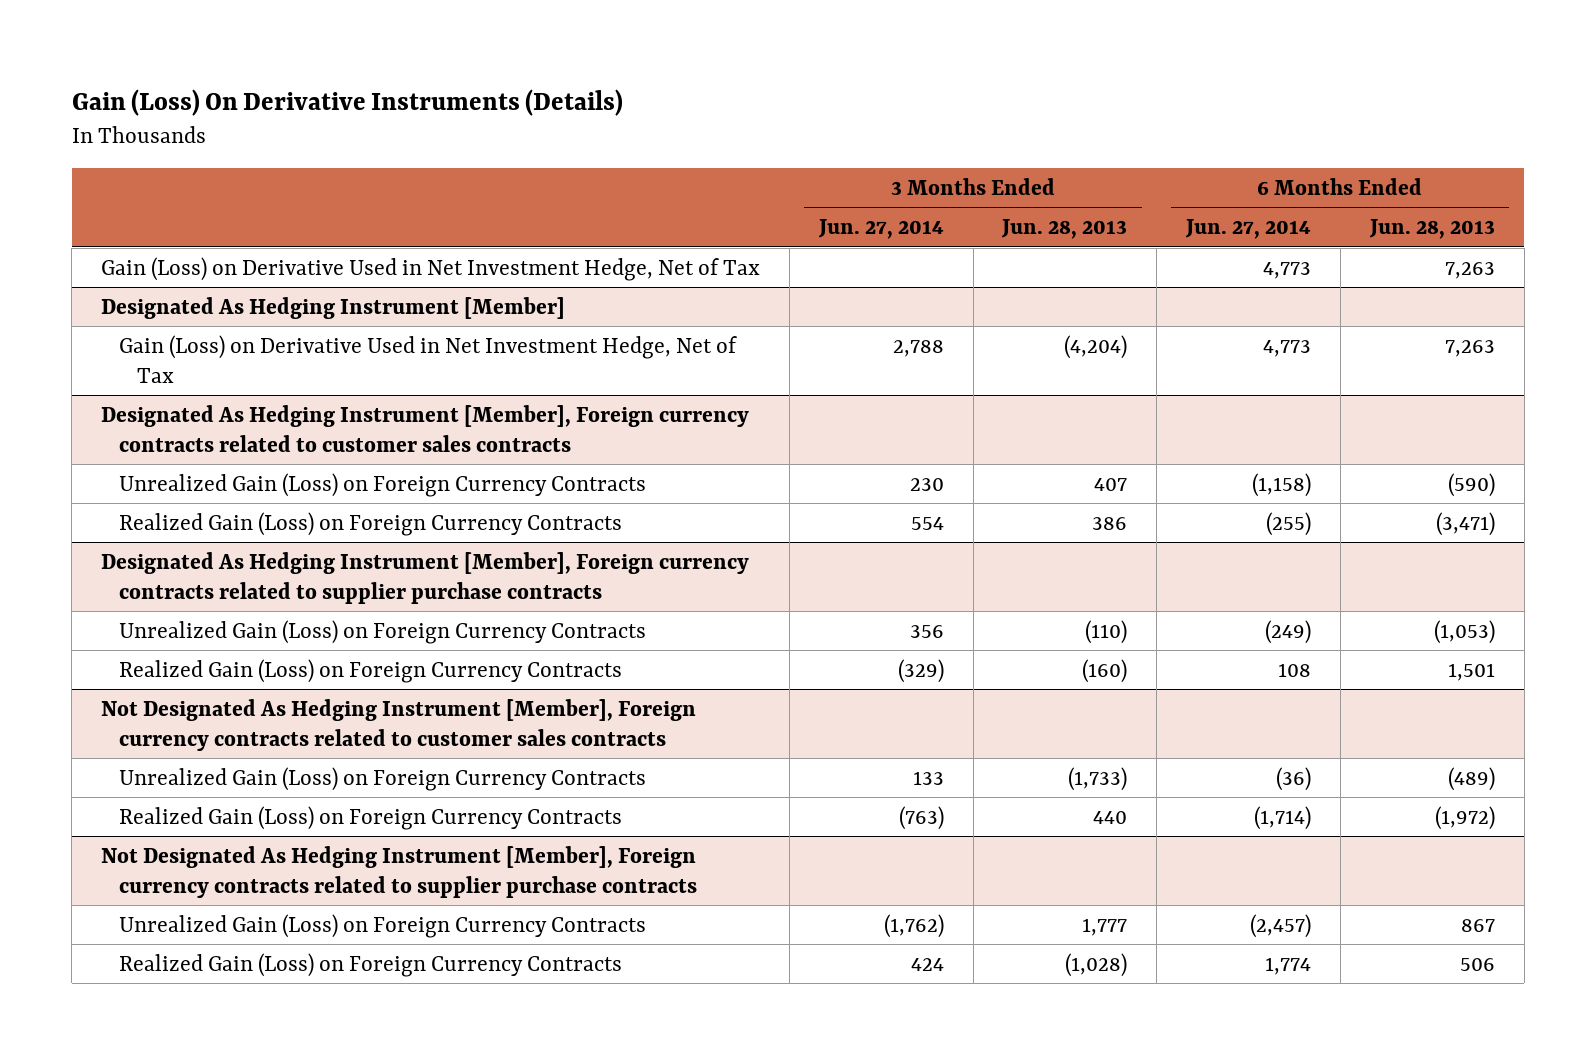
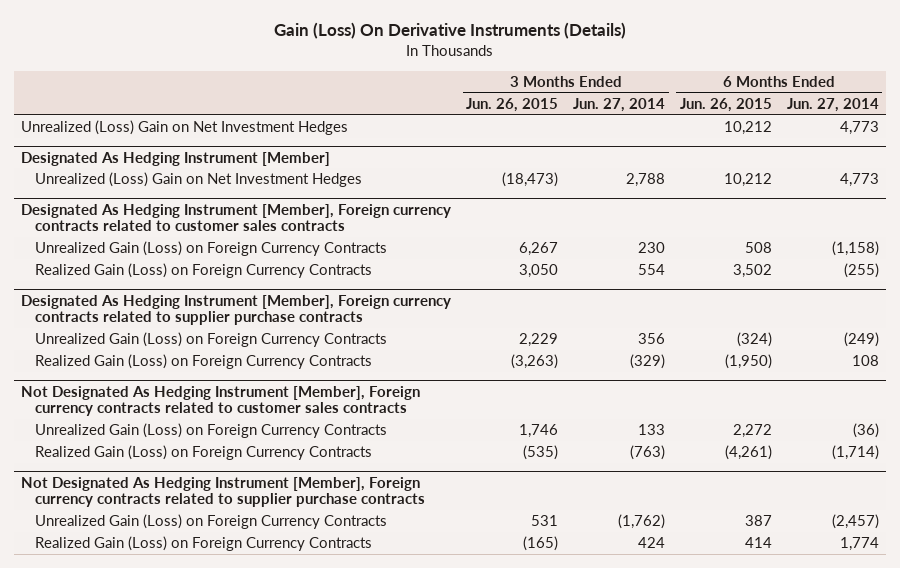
[1001,219,1128,240] Jun. 28, 2013 -> none
[1368,219,1495,240] Jun. 28, 2013 -> none
none -> [466,97,559,112] Jun. 26, 2015
none -> [679,97,772,112] Jun. 26, 2015
[101,256,761,281] Gain (Loss) on Derivative Used in Net Investment Hedge, Net of Tax -> [21,120,349,136] Unrealized (Loss) Gain on Net Investment Hedges
[119,334,738,383] Gain (Loss) on Derivative Used in Net Investment Hedge, Net of Tax -> [35,172,363,188] Unrealized (Loss) Gain on Net Investment Hedges

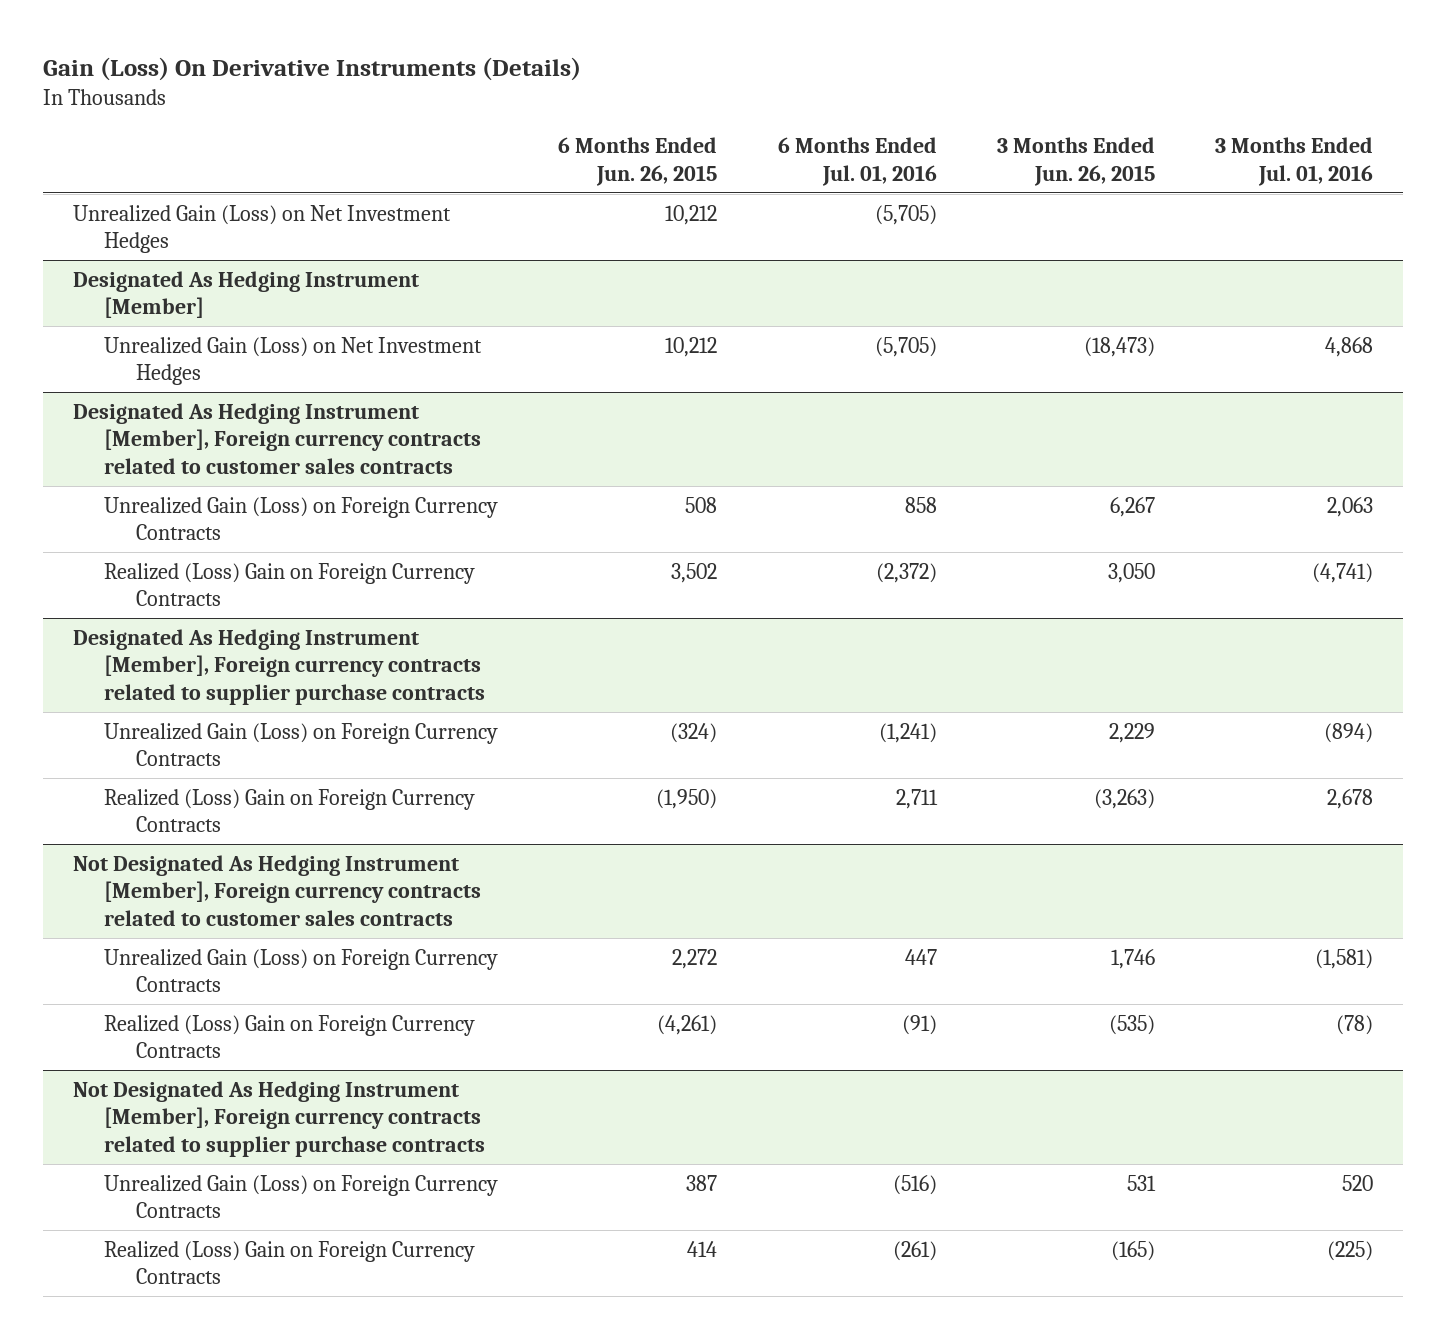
[573,97,666,112] Jun. 27, 2014 -> none
[786,97,879,112] Jun. 27, 2014 -> none
none -> [777,137,937,186] 6 Months Ended Jul. 01, 2016
none -> [1214,137,1373,186] 3 Months Ended Jul. 01, 2016
[21,120,349,136] Unrealized (Loss) Gain on Net Investment Hedges -> [72,204,451,254] Unrealized Gain (Loss) on Net Investment Hedges
[35,172,363,188] Unrealized (Loss) Gain on Net Investment Hedges -> [104,336,483,386] Unrealized Gain (Loss) on Net Investment Hedges
[35,263,373,279] Realized Gain (Loss) on Foreign Currency Contracts -> [104,562,476,607] Realized (Loss) Gain on Foreign Currency Contracts
[35,354,373,370] Realized Gain (Loss) on Foreign Currency Contracts -> [104,788,476,833] Realized (Loss) Gain on Foreign Currency Contracts
[35,445,373,461] Realized Gain (Loss) on Foreign Currency Contracts -> [104,1014,476,1059] Realized (Loss) Gain on Foreign Currency Contracts
[35,536,373,552] Realized Gain (Loss) on Foreign Currency Contracts -> [104,1240,476,1285] Realized (Loss) Gain on Foreign Currency Contracts

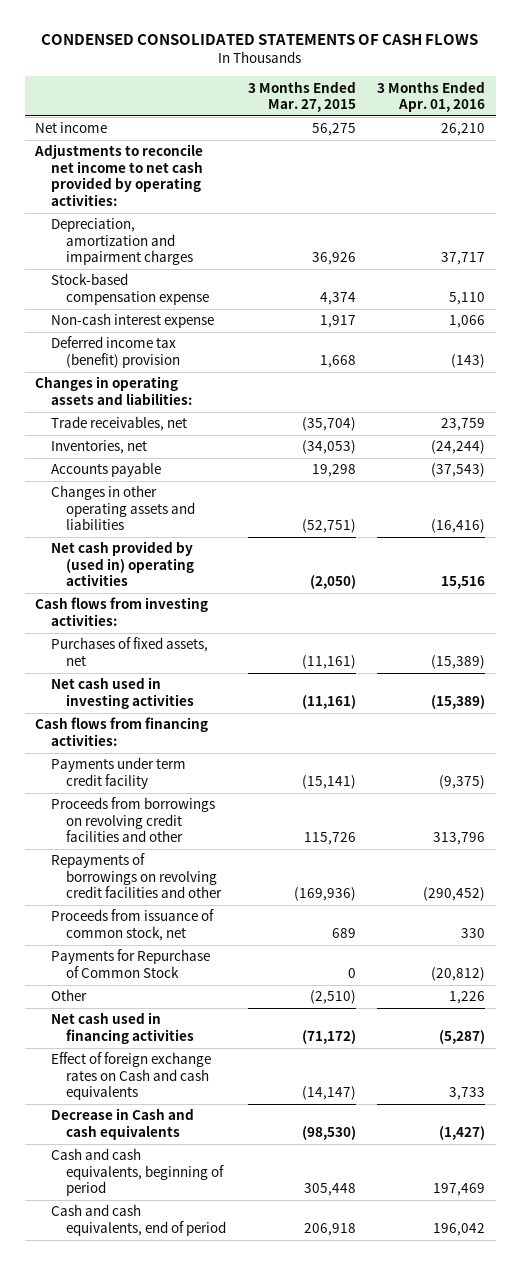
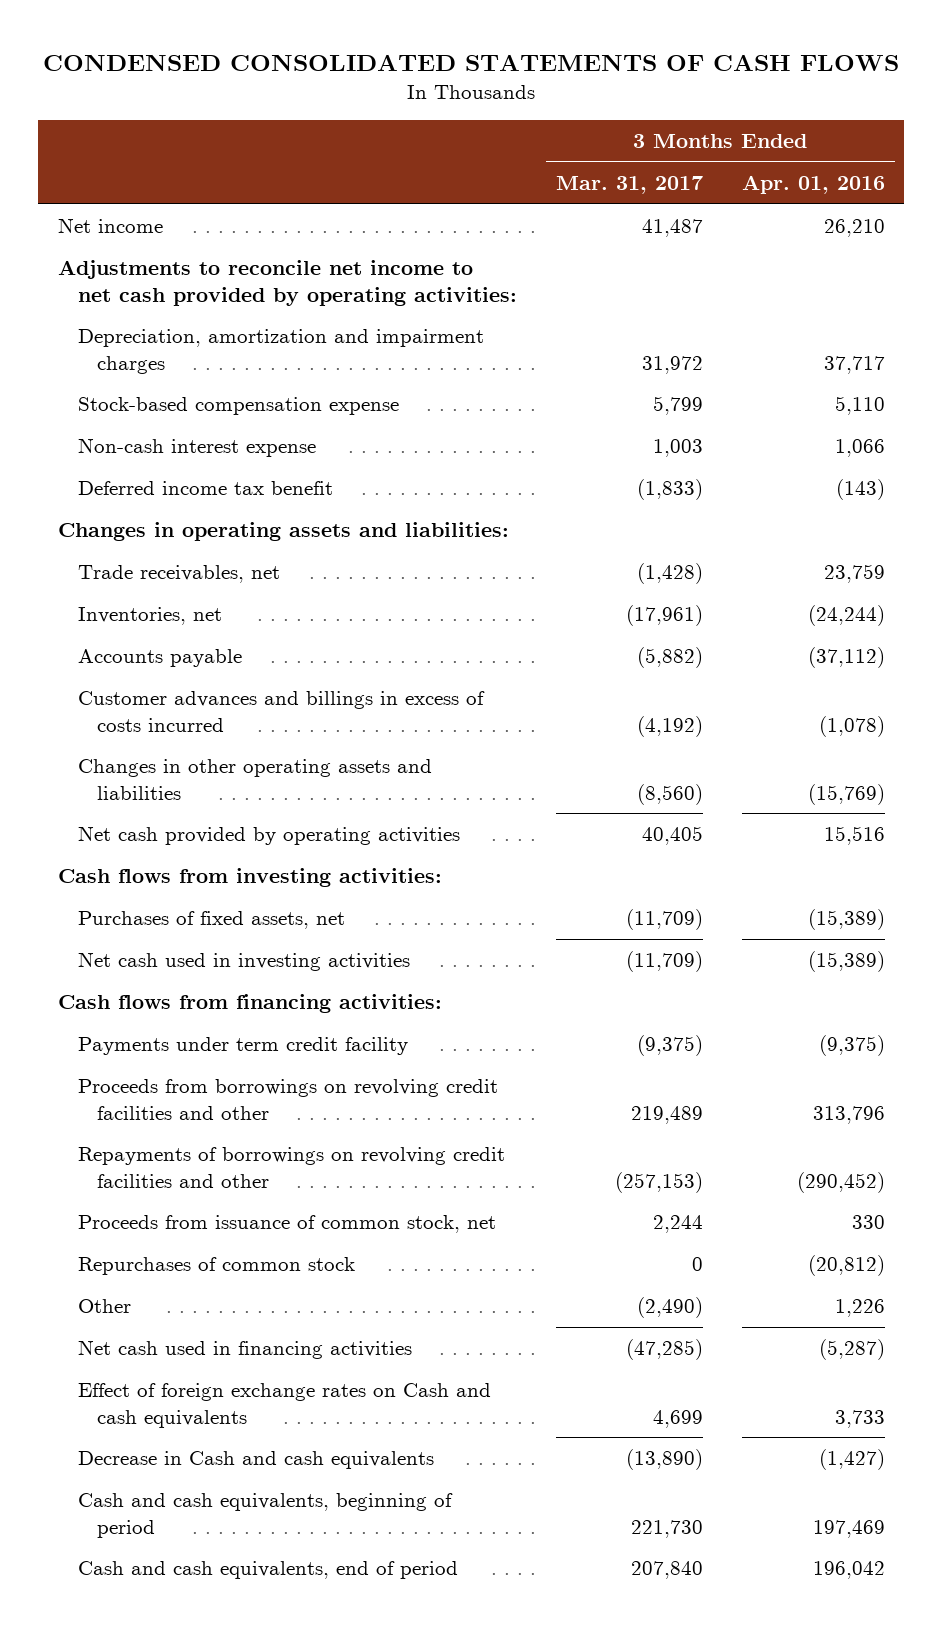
[247,80,356,113] 3 Months Ended Mar. 27, 2015 -> none
none -> [555,175,703,194] Mar. 31, 2017
[50,336,181,368] Deferred income tax (benefit) provision -> [77,481,333,496] Deferred income tax benefit
[431,463,486,478] (37,543) -> [807,647,885,669] (37,112)
none -> [77,691,485,732] Customer advances and billings in excess of costs incurred
[431,519,486,534] (16,416) -> [807,783,885,805] (15,769)
[50,541,195,587] Net cash provided by (used in) operating activities -> [77,826,460,846] Net cash provided by operating activities
[50,949,210,978] Payments for Repurchase of Common Stock -> [77,1257,355,1276] Repurchases of common stock

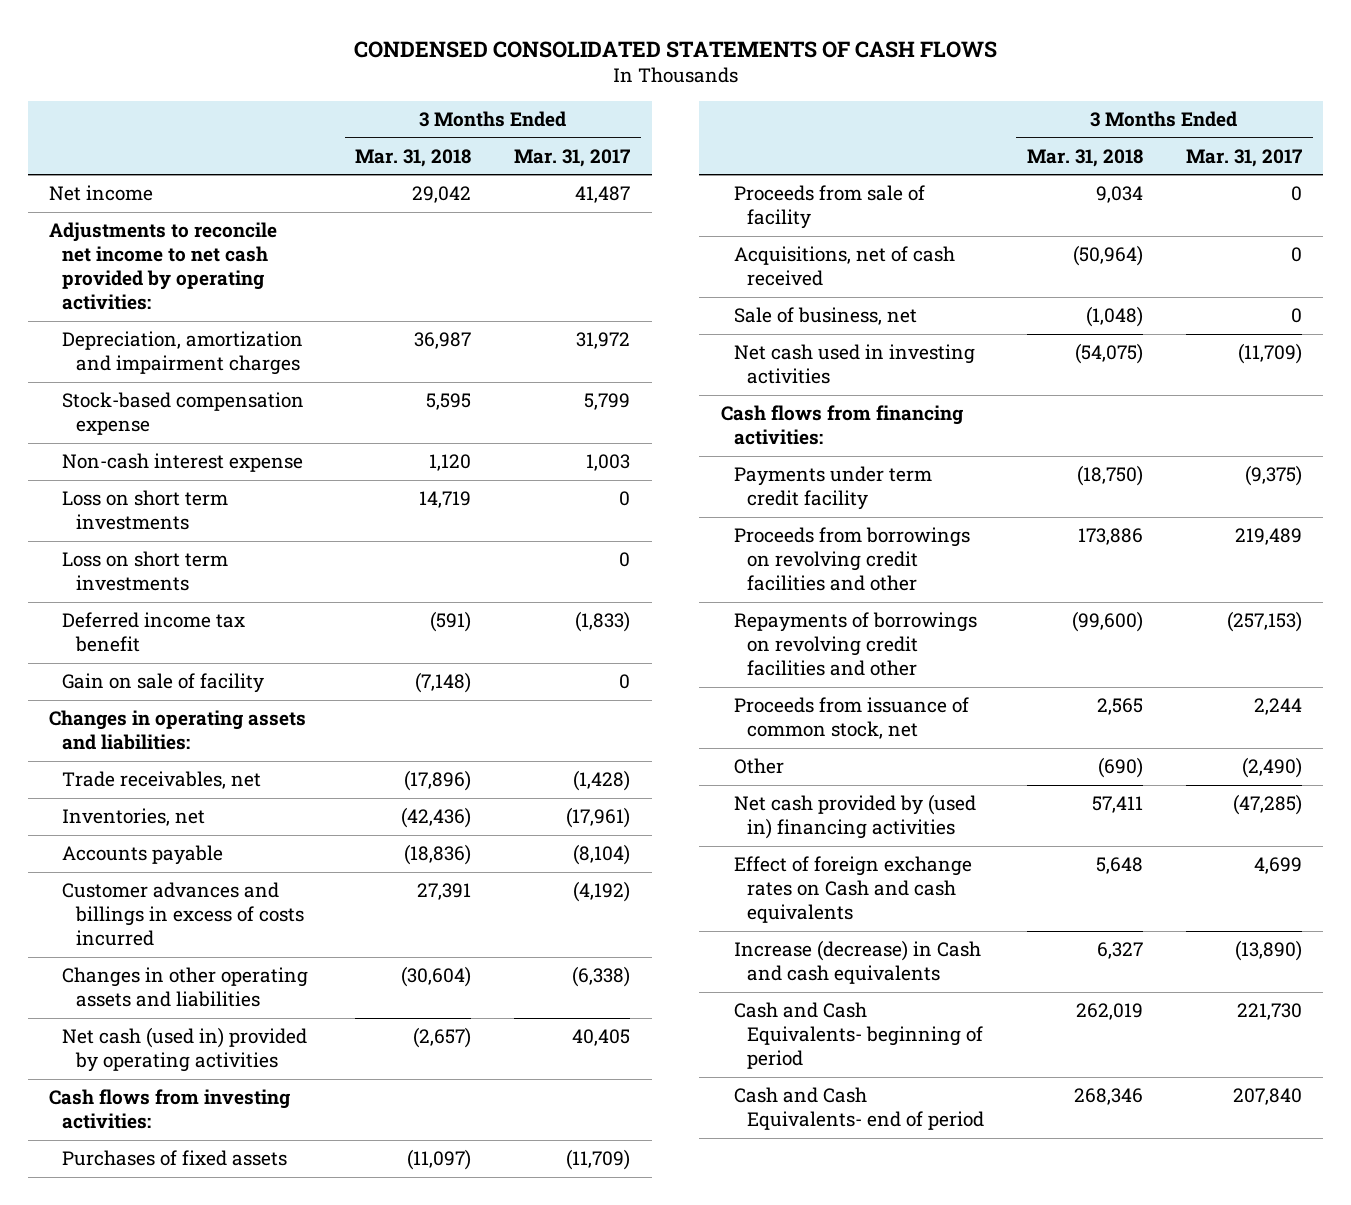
[741,174,885,194] Apr. 01, 2016 -> none
none -> [355,148,472,167] Mar. 31, 2018
none -> [62,490,229,531] Loss on short term investments
none -> [62,551,229,592] Loss on short term investments
none -> [62,673,265,694] Gain on sale of facility
[636,647,703,669] (5,882) -> [573,844,631,866] (8,104)
[636,783,703,805] (8,560) -> [572,966,631,988] (6,338)
[77,826,460,846] Net cash provided by operating activities -> [62,1027,308,1073] Net cash (used in) provided by operating activities
[77,911,345,930] Purchases of fixed assets, net -> [62,1150,288,1167] Purchases of fixed assets
none -> [733,185,925,230] Proceeds from sale of facility
none -> [733,246,955,287] Acquisitions, net of cash received
none -> [733,307,917,326] Sale of business, net
[77,1257,355,1276] Repurchases of common stock -> none
[77,1340,412,1360] Net cash used in financing activities -> [733,794,976,840] Net cash provided by (used in) financing activities
[77,1451,434,1470] Decrease in Cash and cash equivalents -> [733,940,981,985] Increase (decrease) in Cash and cash equivalents
[77,1493,453,1538] Cash and cash equivalents, beginning of period -> [733,1002,983,1070] Cash and Cash Equivalents- beginning of period
[77,1561,458,1580] Cash and cash equivalents, end of period -> [733,1087,984,1131] Cash and Cash Equivalents- end of period

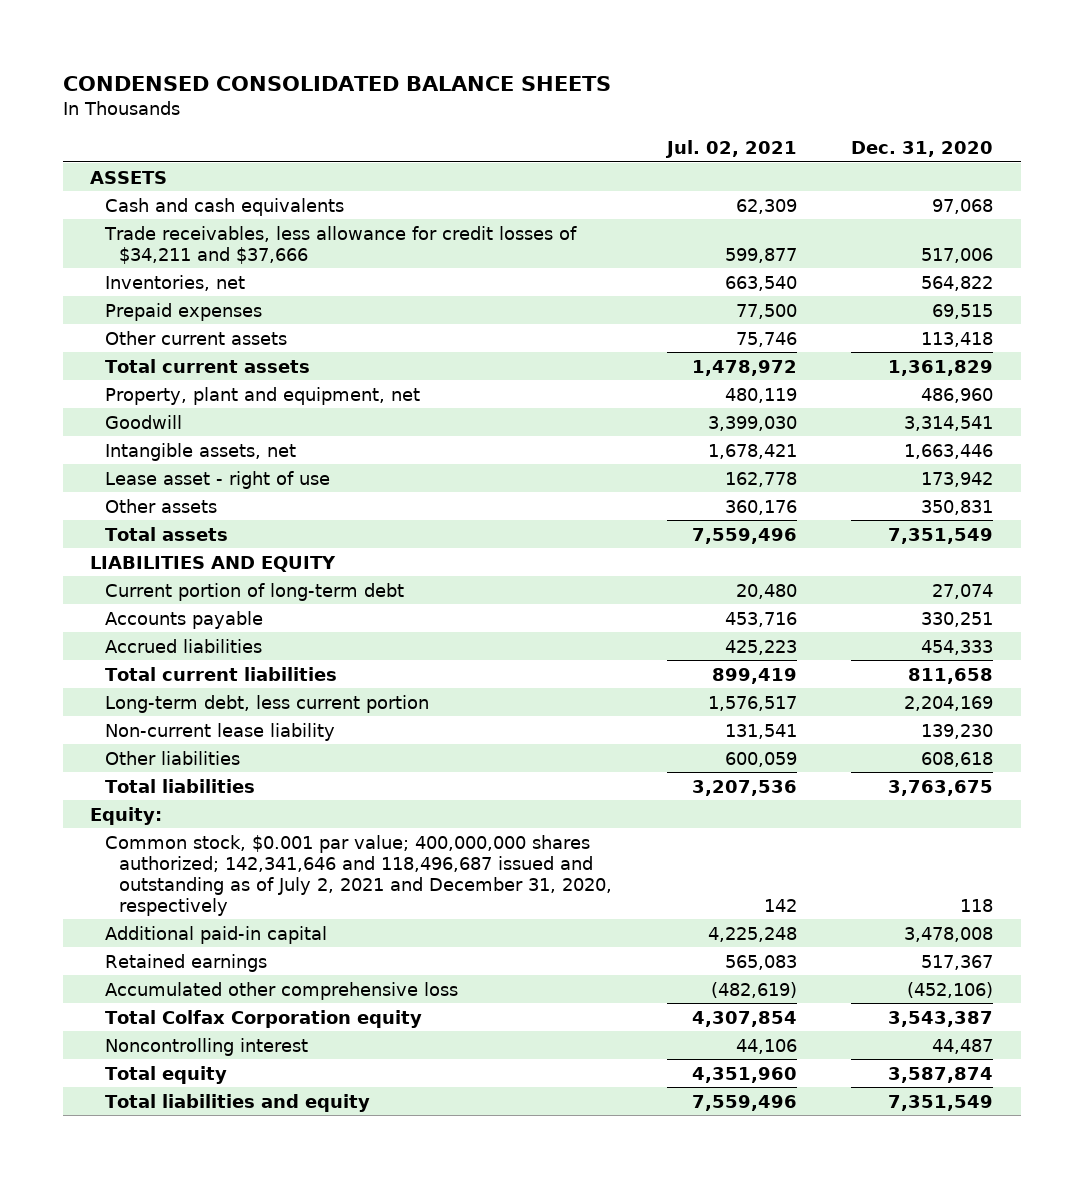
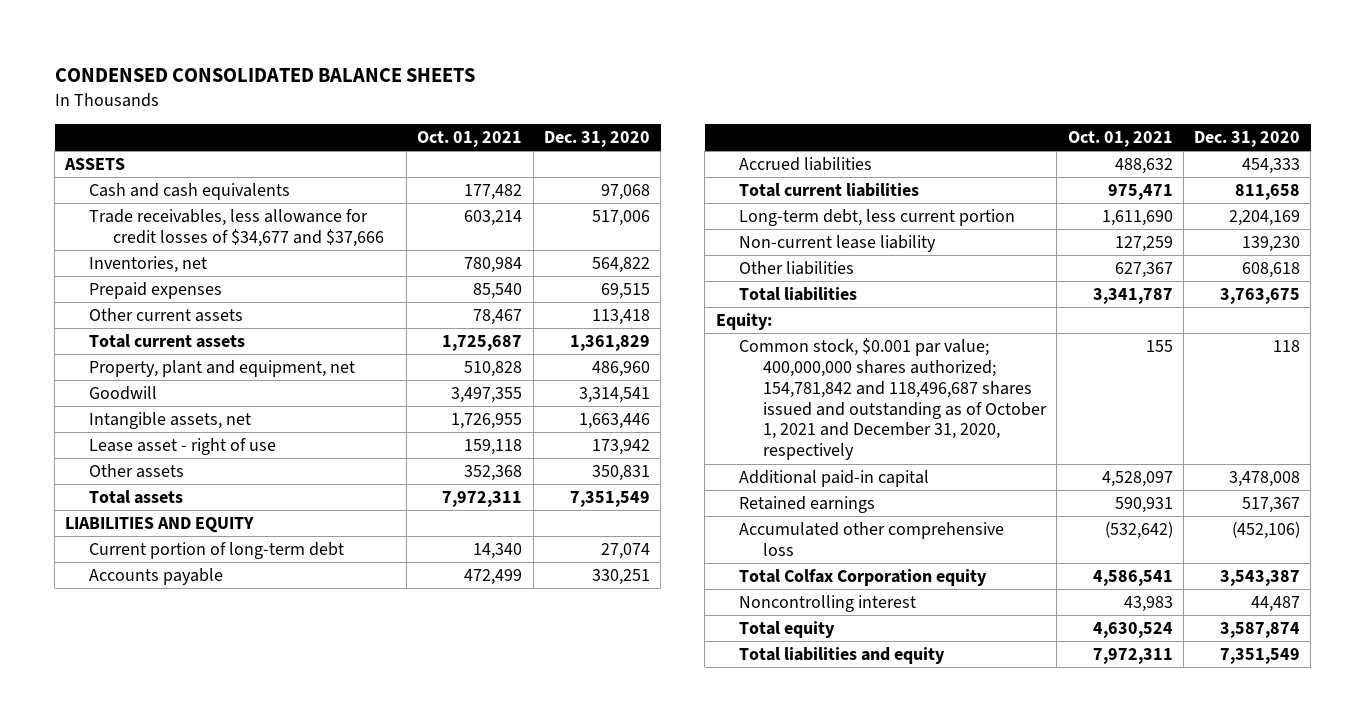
[664,140,797,159] Jul. 02, 2021 -> none
none -> [417,130,523,147] Oct. 01, 2021
[103,225,577,264] Trade receivables, less allowance for credit losses of $34,211 and $37,666 -> [89,208,384,247] Trade receivables, less allowance for credit losses of $34,677 and $37,666
[104,834,613,916] Common stock, $0.001 par value; 400,000,000 shares authorized; 142,341,646 and 118,496,687 issued and outstanding as of July 2, 2021 and December 31, 2020, respectively -> [739,337,1048,461] Common stock, $0.001 par value; 400,000,000 shares authorized; 154,781,842 and 118,496,687 shares issued and outstanding as of October 1, 2021 and December 31, 2020, respectively

